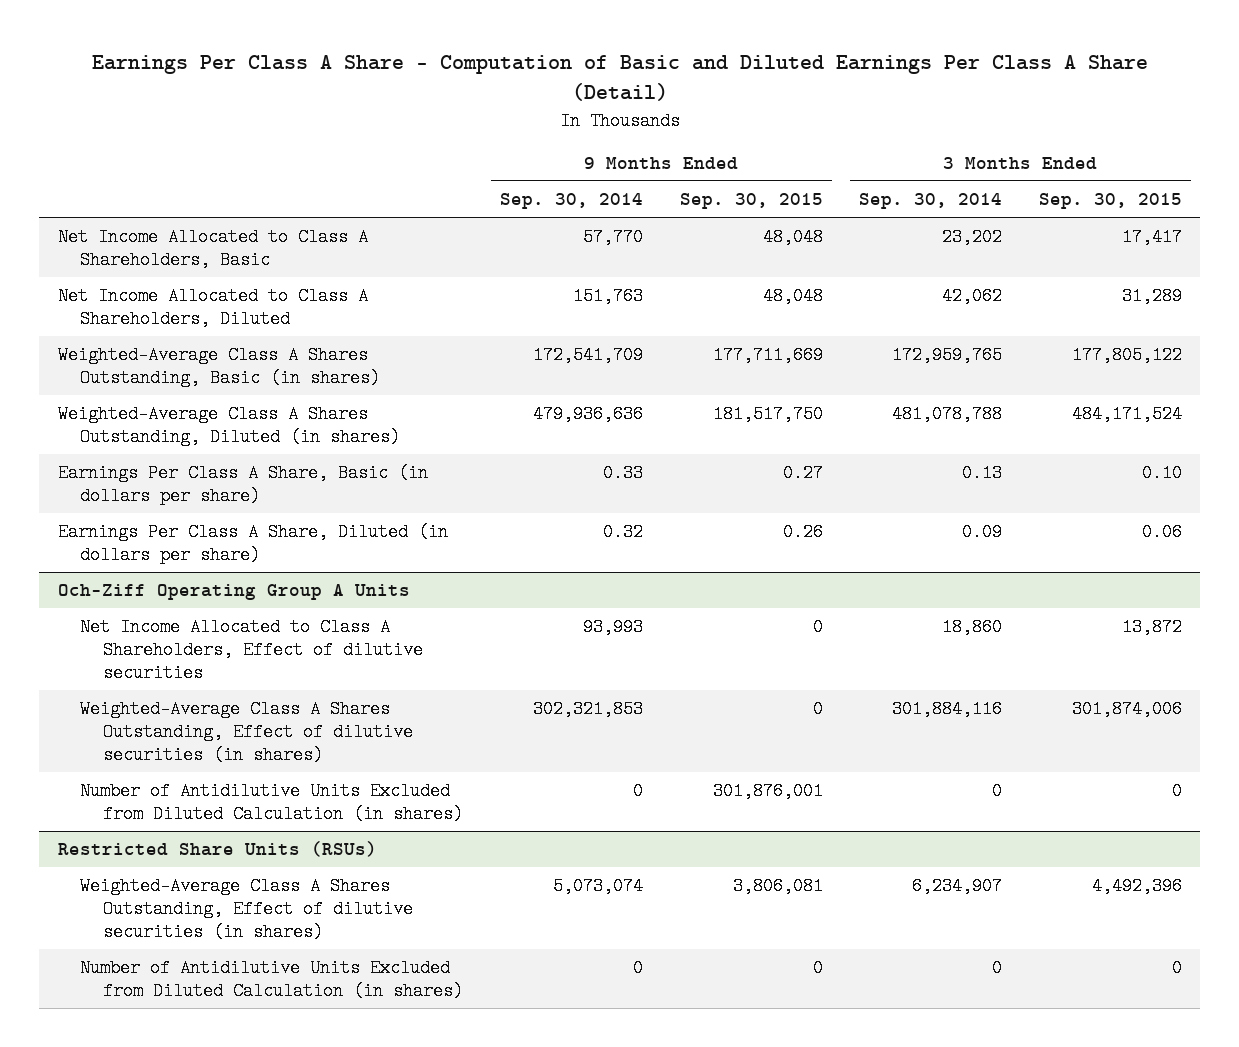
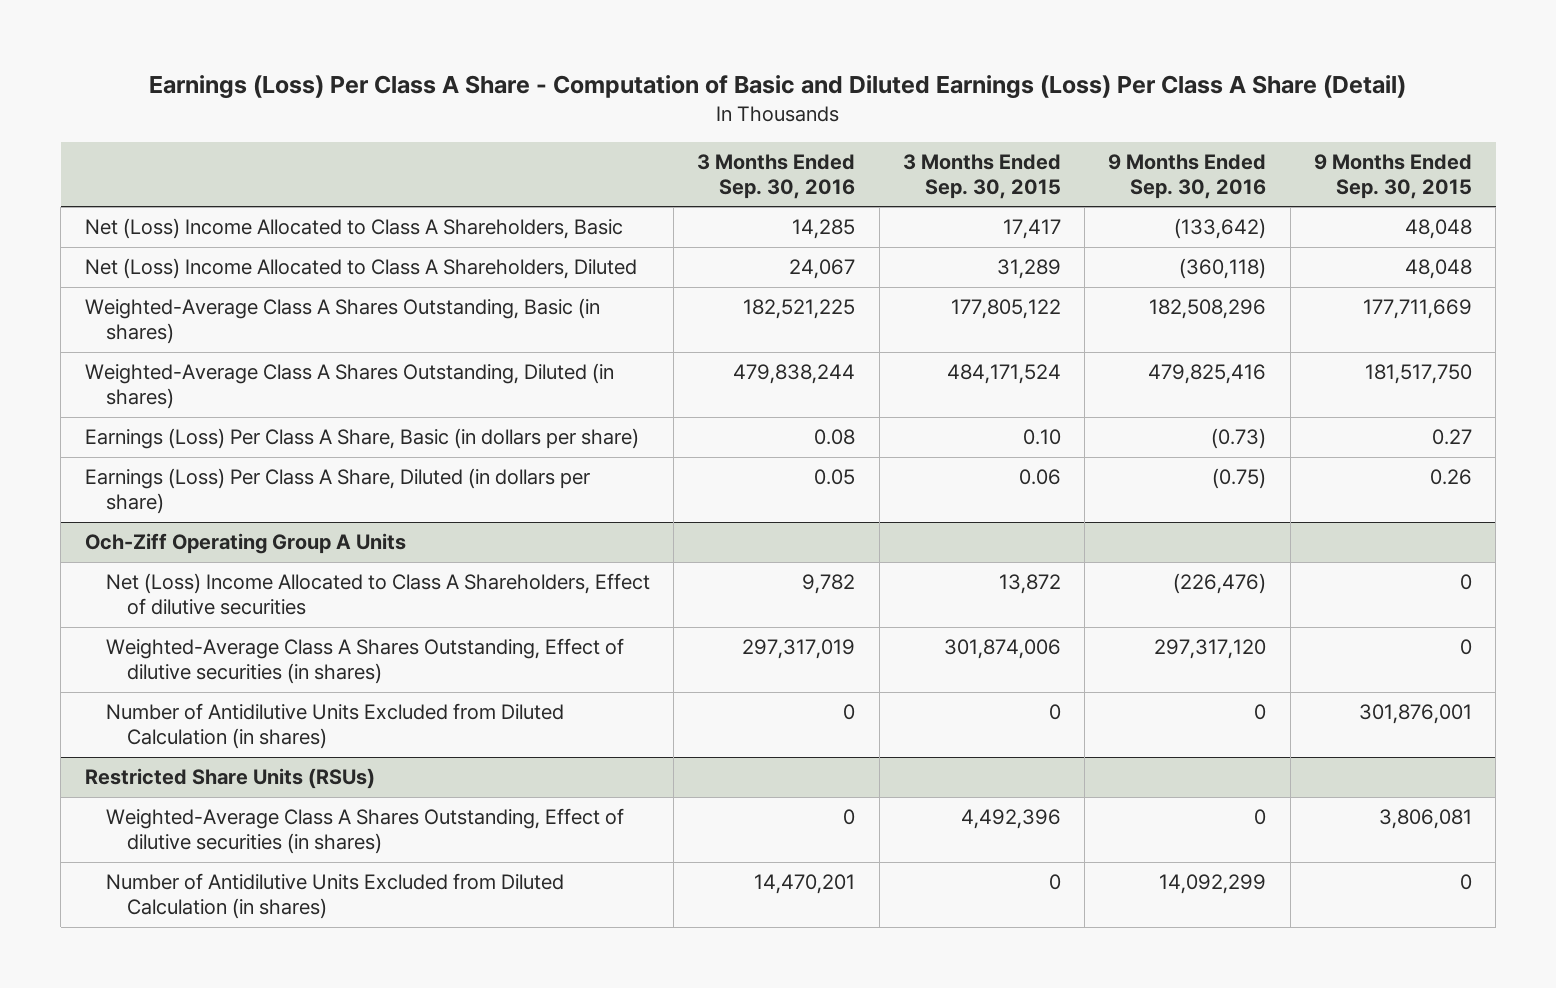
[91,55,1148,102] Earnings Per Class A Share - Computation of Basic and Diluted Earnings Per Class A Share (Detail) -> [149,75,1407,100] Earnings (Loss) Per Class A Share - Computation of Basic and Diluted Earnings (Loss) Per Class A Share (Detail)
[499,192,643,209] Sep. 30, 2014 -> none
[859,192,1003,209] Sep. 30, 2014 -> none
none -> [697,154,856,199] 3 Months Ended Sep. 30, 2016
none -> [1108,154,1267,199] 9 Months Ended Sep. 30, 2016
[57,227,368,270] Net Income Allocated to Class A Shareholders, Basic -> [84,218,623,240] Net (Loss) Income Allocated to Class A Shareholders, Basic
[57,286,368,329] Net Income Allocated to Class A Shareholders, Diluted -> [84,258,637,280] Net (Loss) Income Allocated to Class A Shareholders, Diluted
[57,463,428,506] Earnings Per Class A Share, Basic (in dollars per share) -> [84,428,639,450] Earnings (Loss) Per Class A Share, Basic (in dollars per share)
[57,522,448,565] Earnings Per Class A Share, Diluted (in dollars per share) -> [84,468,590,515] Earnings (Loss) Per Class A Share, Diluted (in dollars per share)
[80,617,424,683] Net Income Allocated to Class A Shareholders, Effect of dilutive securities -> [105,573,650,616] Net (Loss) Income Allocated to Class A Shareholders, Effect of dilutive securities

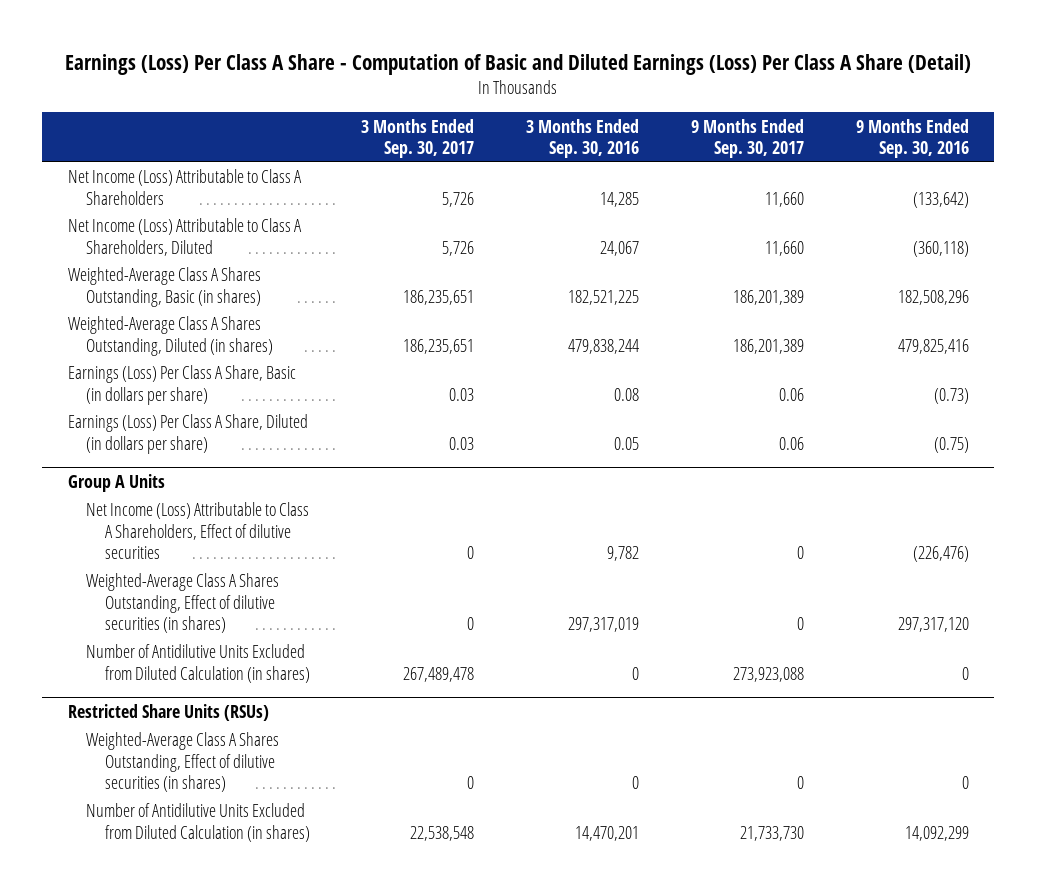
[902,154,1061,199] 3 Months Ended Sep. 30, 2015 -> none
[1313,154,1472,199] 9 Months Ended Sep. 30, 2015 -> none
none -> [361,118,475,159] 3 Months Ended Sep. 30, 2017
none -> [690,118,804,159] 9 Months Ended Sep. 30, 2017
[84,218,623,240] Net (Loss) Income Allocated to Class A Shareholders, Basic -> [67,169,302,205] Net Income (Loss) Attributable to Class A Shareholders
[84,258,637,280] Net (Loss) Income Allocated to Class A Shareholders, Diluted -> [67,218,302,256] Net Income (Loss) Attributable to Class A Shareholders, Diluted
[84,533,406,555] Och-Ziff Operating Group A Units -> [67,474,165,493] Group A Units
[105,573,650,616] Net (Loss) Income Allocated to Class A Shareholders, Effect of dilutive securities -> [86,502,310,560] Net Income (Loss) Attributable to Class A Shareholders, Effect of dilutive securities

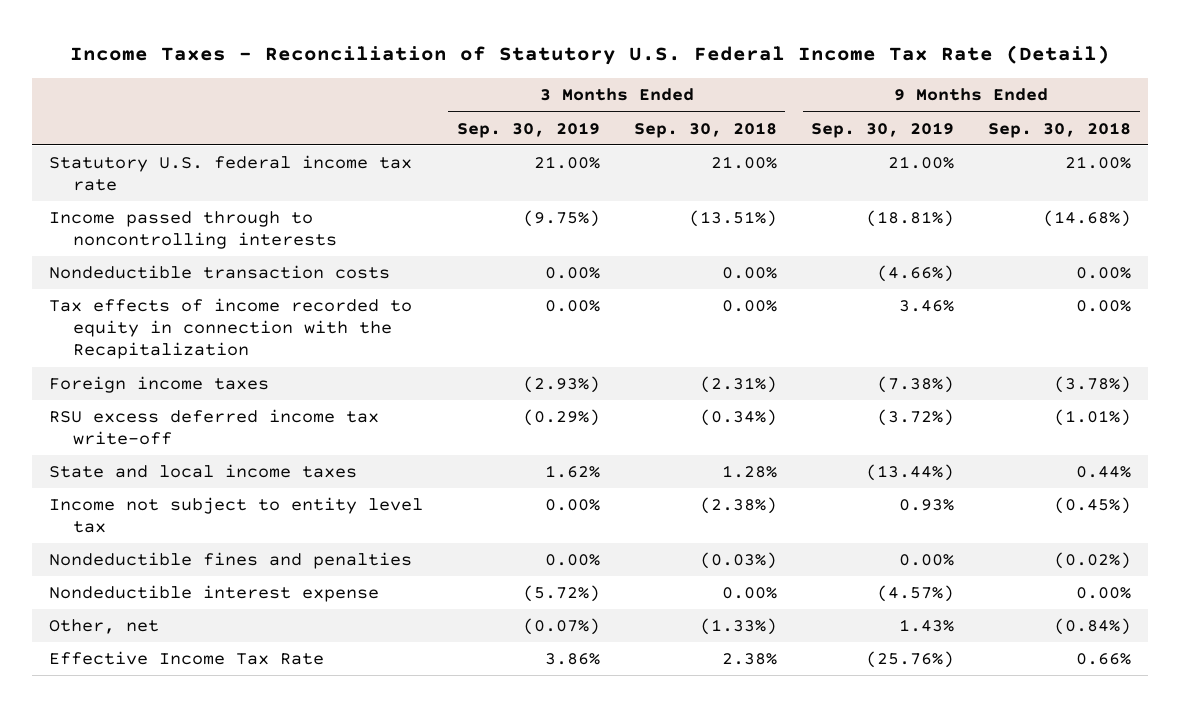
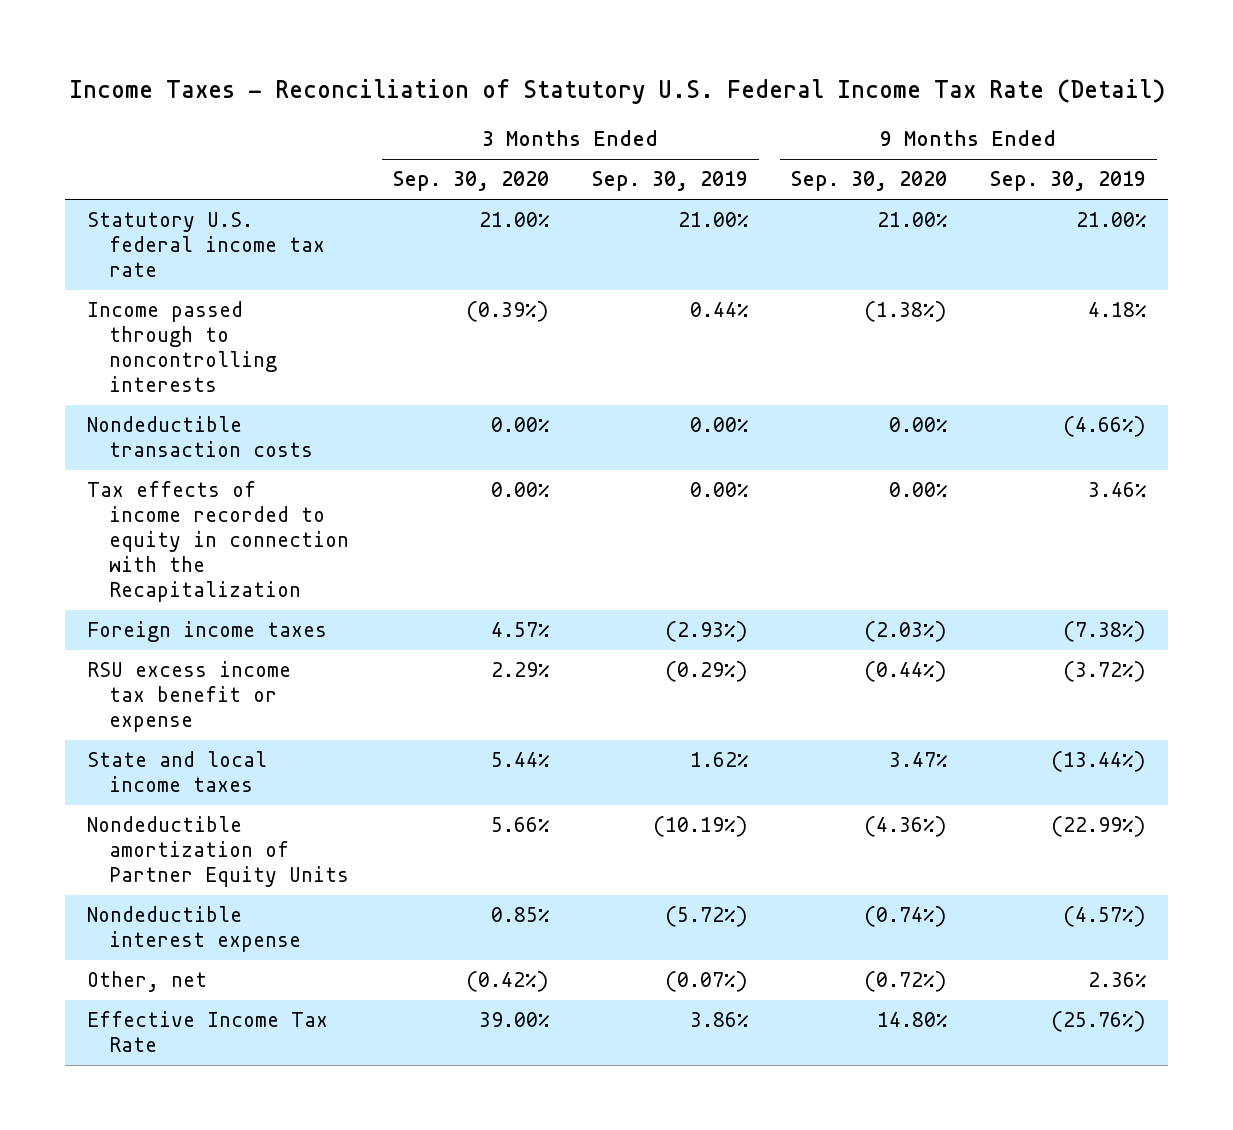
[633,121,777,138] Sep. 30, 2018 -> none
[988,121,1132,138] Sep. 30, 2018 -> none
none -> [392,171,549,192] Sep. 30, 2020
none -> [790,171,947,192] Sep. 30, 2020
[522,210,600,228] (9.75%) -> [689,302,749,318] 0.44%
[866,210,955,228] (18.81%) -> [1088,302,1148,318] 4.18%
[48,409,379,446] RSU excess deferred income tax write-off -> [87,661,292,733] RSU excess income tax benefit or expense
[48,497,423,534] Income not subject to entity level tax -> none
[48,552,412,570] Nondeductible fines and penalties -> none
none -> [87,816,350,888] Nondeductible amortization of Partner Equity Units
[899,619,955,633] 1.43% -> [1088,972,1148,988] 2.36%

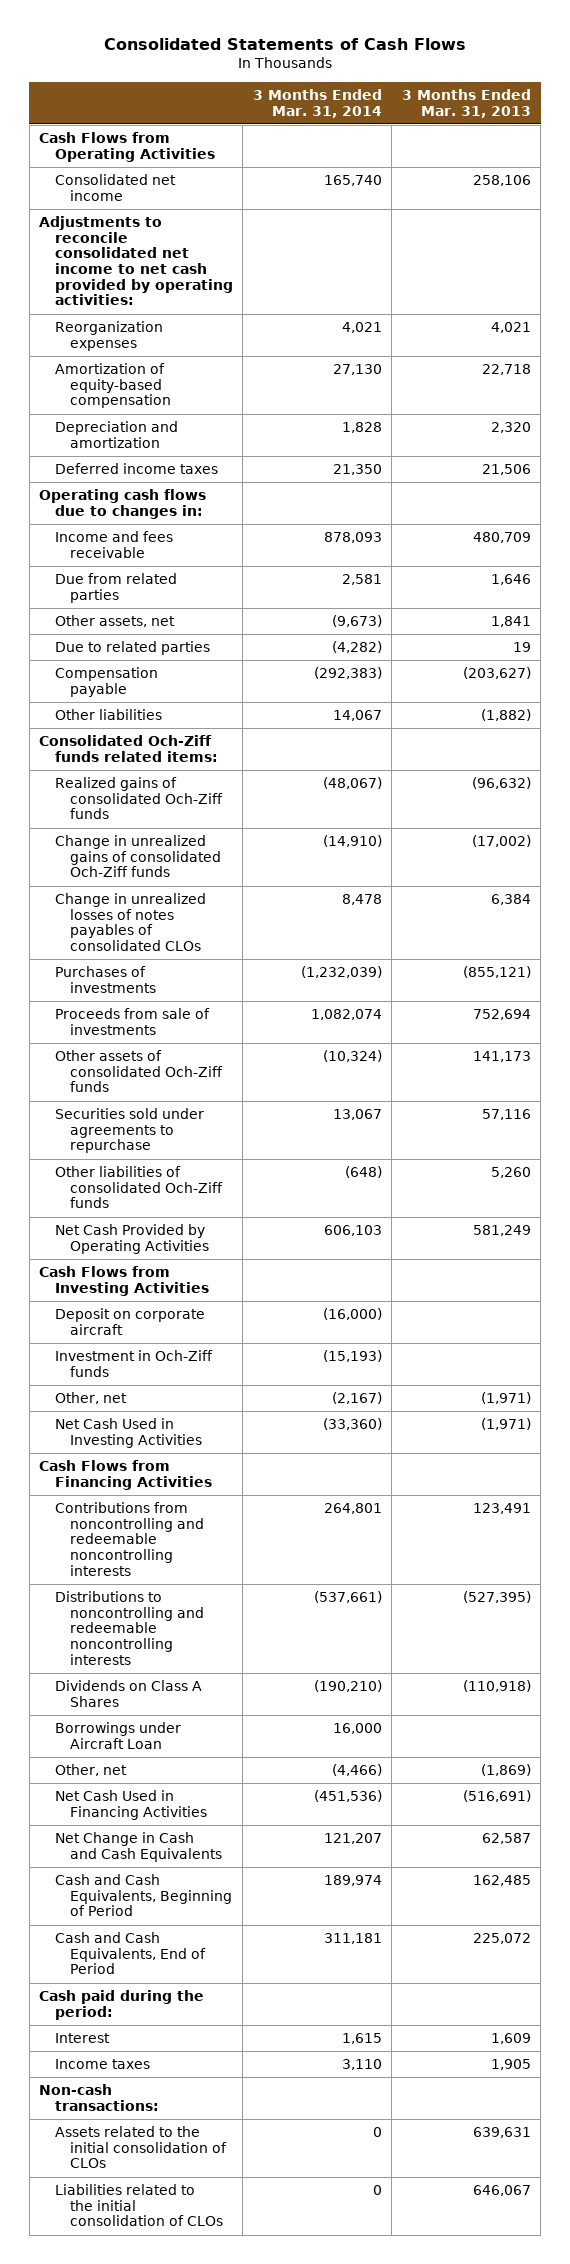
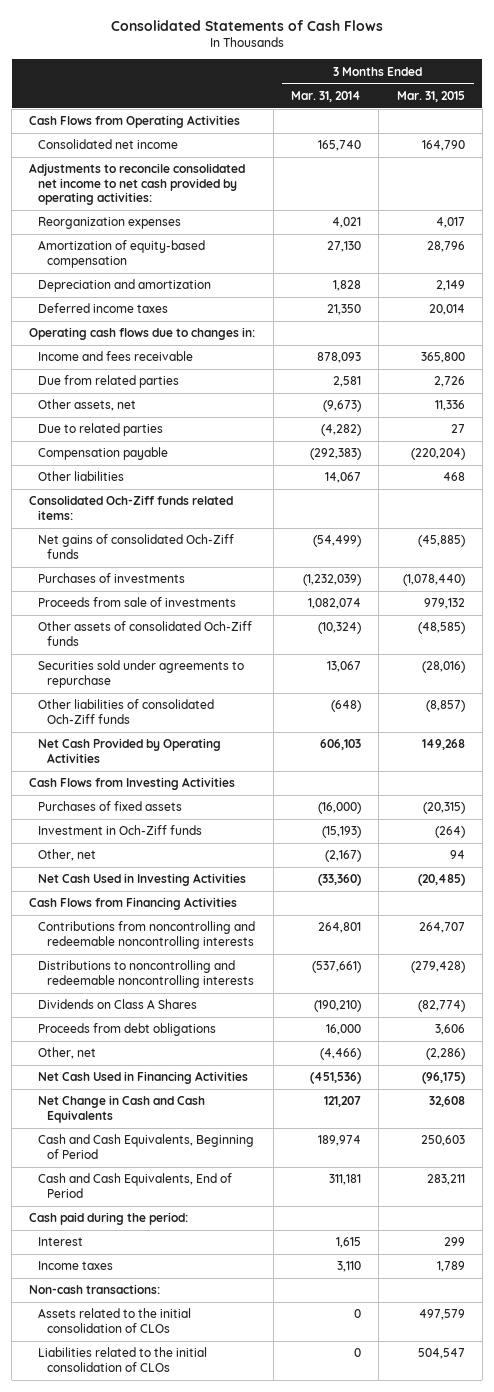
[401,89,531,118] 3 Months Ended Mar. 31, 2013 -> none
none -> [396,90,465,102] Mar. 31, 2015
[54,835,222,878] Change in unrealized gains of consolidated Och-Ziff funds -> none
[54,893,206,952] Change in unrealized losses of notes payables of consolidated CLOs -> none
[54,777,224,820] Realized gains of consolidated Och-Ziff funds -> [38,534,235,559] Net gains of consolidated Och-Ziff funds
[322,777,382,790] (48,067) -> [313,535,362,548] (54,499)
[54,1308,205,1335] Deposit on corporate aircraft -> none
none -> [38,801,183,812] Purchases of fixed assets
[54,1722,181,1749] Borrowings under Aircraft Loan -> none
none -> [38,1023,217,1037] Proceeds from debt obligations

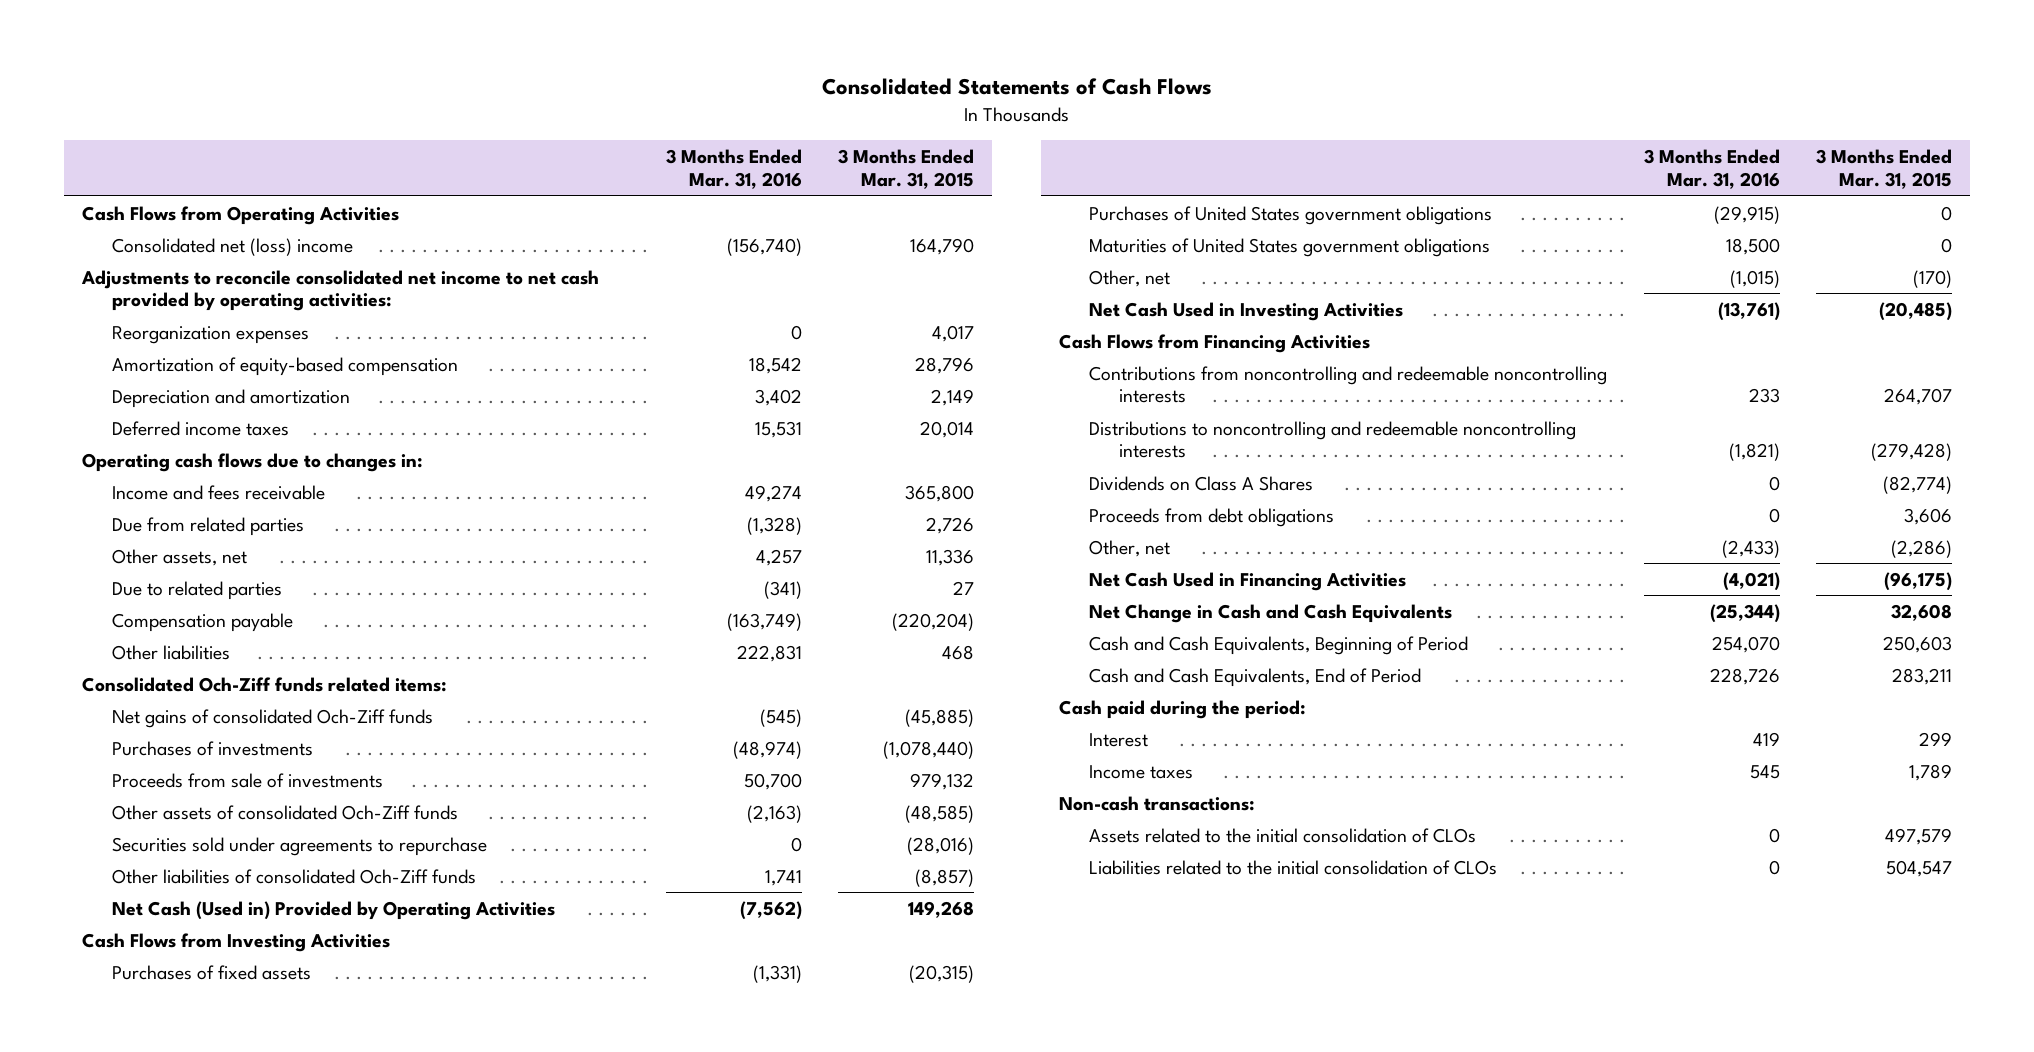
[291,90,362,102] Mar. 31, 2014 -> none
none -> [665,149,802,189] 3 Months Ended Mar. 31, 2016
[38,139,179,150] Consolidated net income -> [111,237,353,256] Consolidated net (loss) income
[38,738,222,763] Net Cash Provided by Operating Activities -> [111,900,555,920] Net Cash (Used in) Provided by Operating Activities
[38,825,203,836] Investment in Och-Ziff funds -> none
none -> [1089,205,1493,225] Purchases of United States government obligations
none -> [1089,237,1491,257] Maturities of United States government obligations
[449,850,465,860] 94 -> [1912,269,1952,288] (170)

